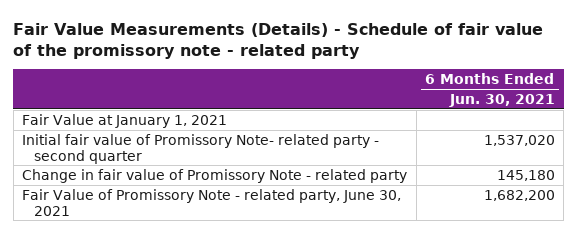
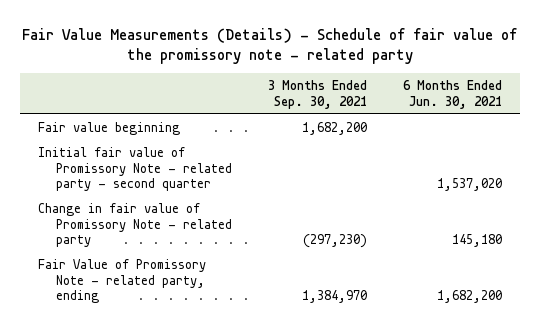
none -> [268,79,368,109] 3 Months Ended Sep. 30, 2021
[22,113,228,128] Fair Value at January 1, 2021 -> [38,121,181,135] Fair value beginning
[22,133,380,164] Initial fair value of Promissory Note- related party - second quarter -> [38,146,233,192] Initial fair value of Promissory Note - related party - second quarter
[22,188,402,216] Fair Value of Promissory Note - related party, June 30, 2021 -> [38,258,207,304] Fair Value of Promissory Note - related party, ending

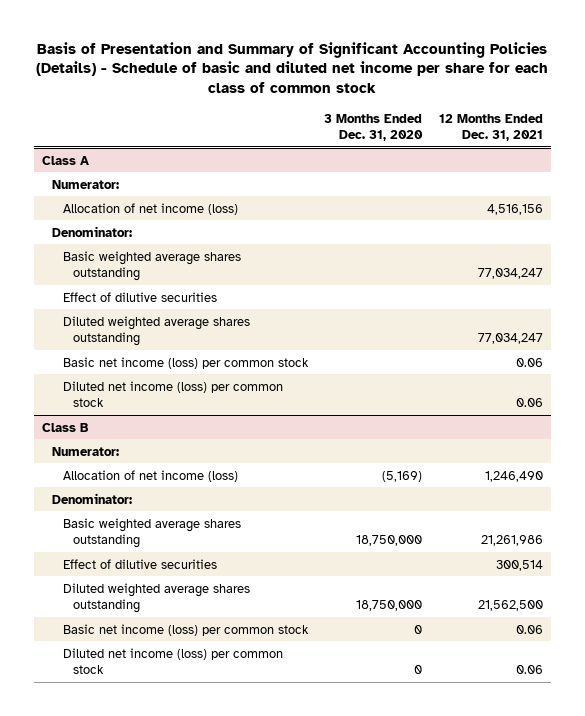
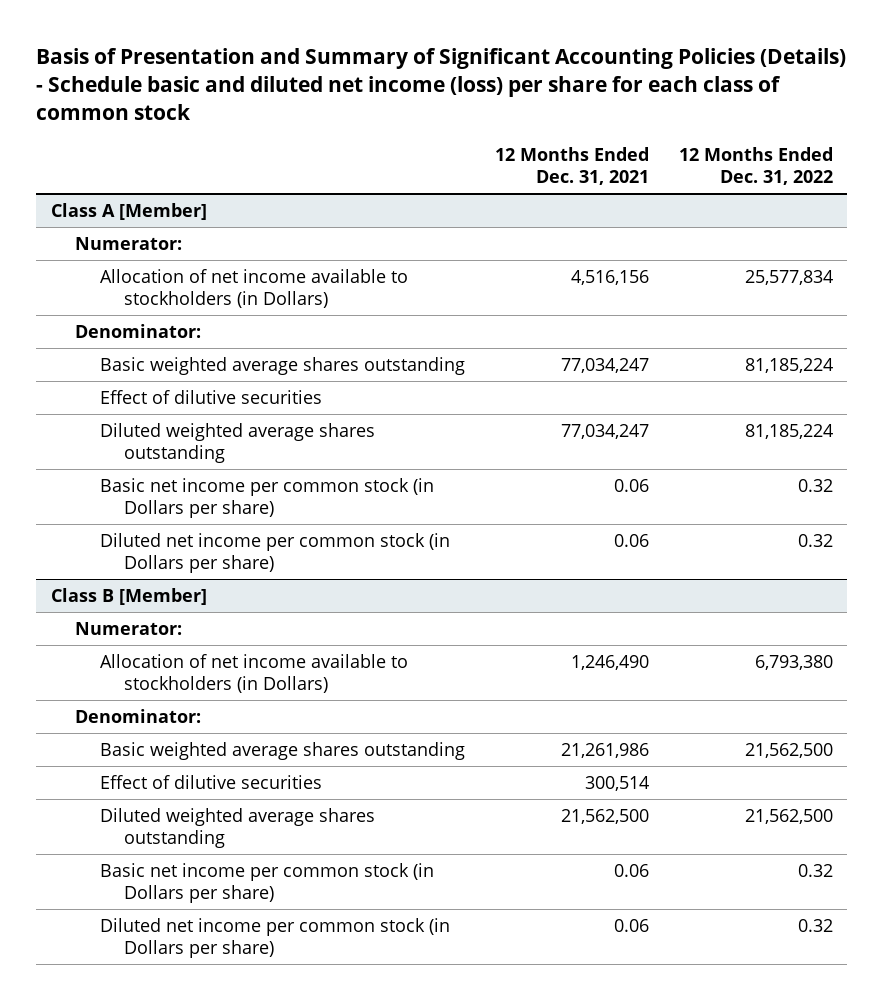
[36,41,549,94] Basis of Presentation and Summary of Significant Accounting Policies (Details) - Schedule of basic and diluted net income per share for each class of common stock -> [35,48,846,121] Basis of Presentation and Summary of Significant Accounting Policies (Details) - Schedule basic and diluted net income (loss) per share for each class of common stock
[324,113,424,142] 3 Months Ended Dec. 31, 2020 -> none
none -> [678,147,833,186] 12 Months Ended Dec. 31, 2022
[42,155,90,165] Class A -> [50,202,207,220] Class A [Member]
[62,202,238,215] Allocation of net income (loss) -> [99,268,408,308] Allocation of net income available to stockholders (in Dollars)
[62,356,309,369] Basic net income (loss) per common stock -> [99,477,434,518] Basic net income per common stock (in Dollars per share)
[62,380,283,408] Diluted net income (loss) per common stock -> [99,532,450,573] Diluted net income per common stock (in Dollars per share)
[42,422,90,432] Class B -> [50,587,207,605] Class B [Member]
[62,469,238,482] Allocation of net income (loss) -> [99,653,408,693] Allocation of net income available to stockholders (in Dollars)
[62,623,309,636] Basic net income (loss) per common stock -> [99,862,434,903] Basic net income per common stock (in Dollars per share)
[62,647,283,675] Diluted net income (loss) per common stock -> [99,917,450,958] Diluted net income per common stock (in Dollars per share)

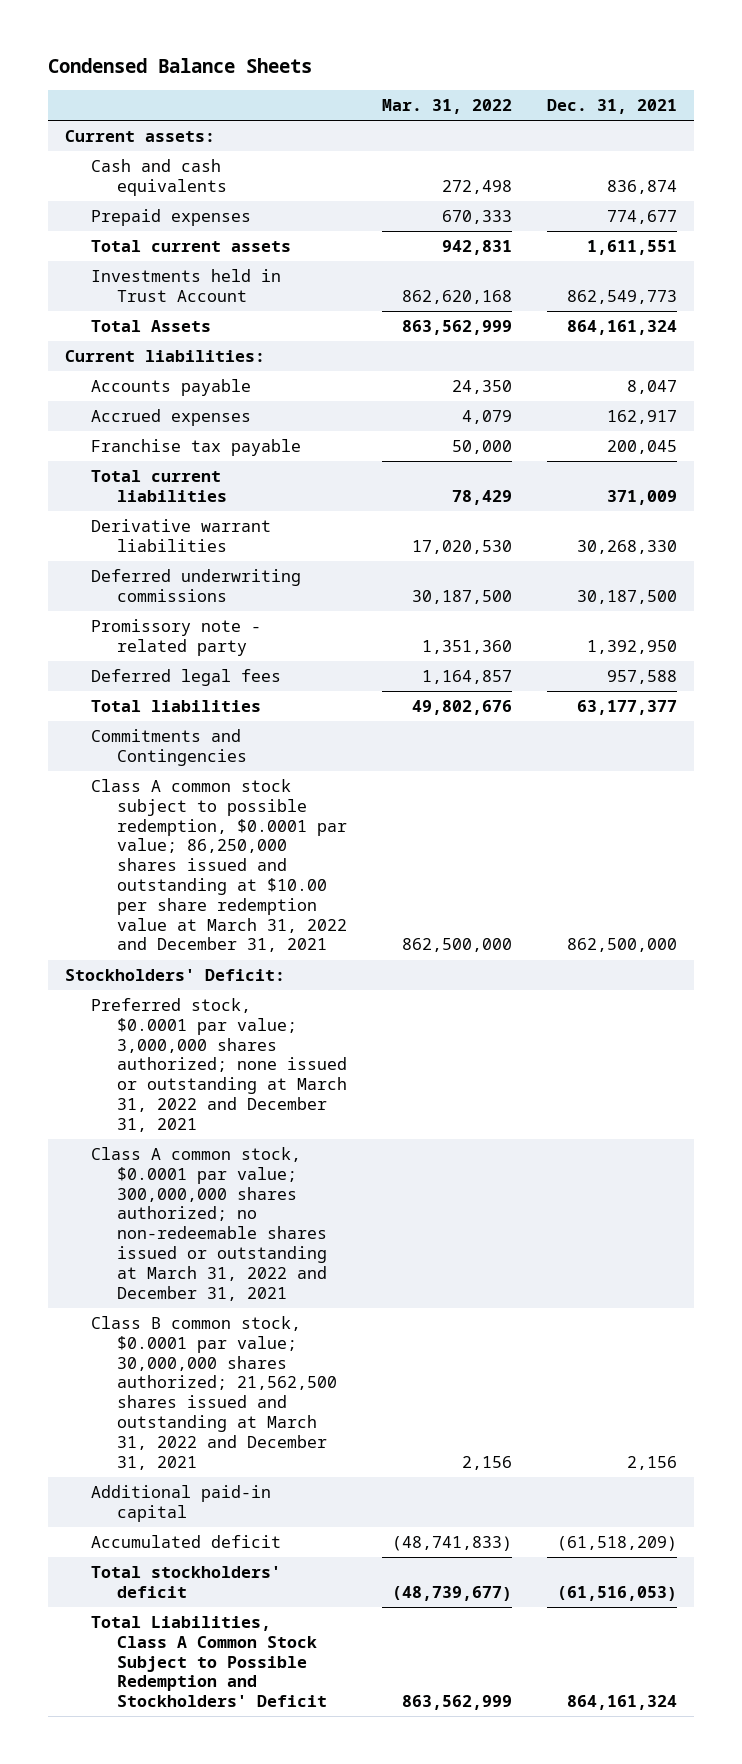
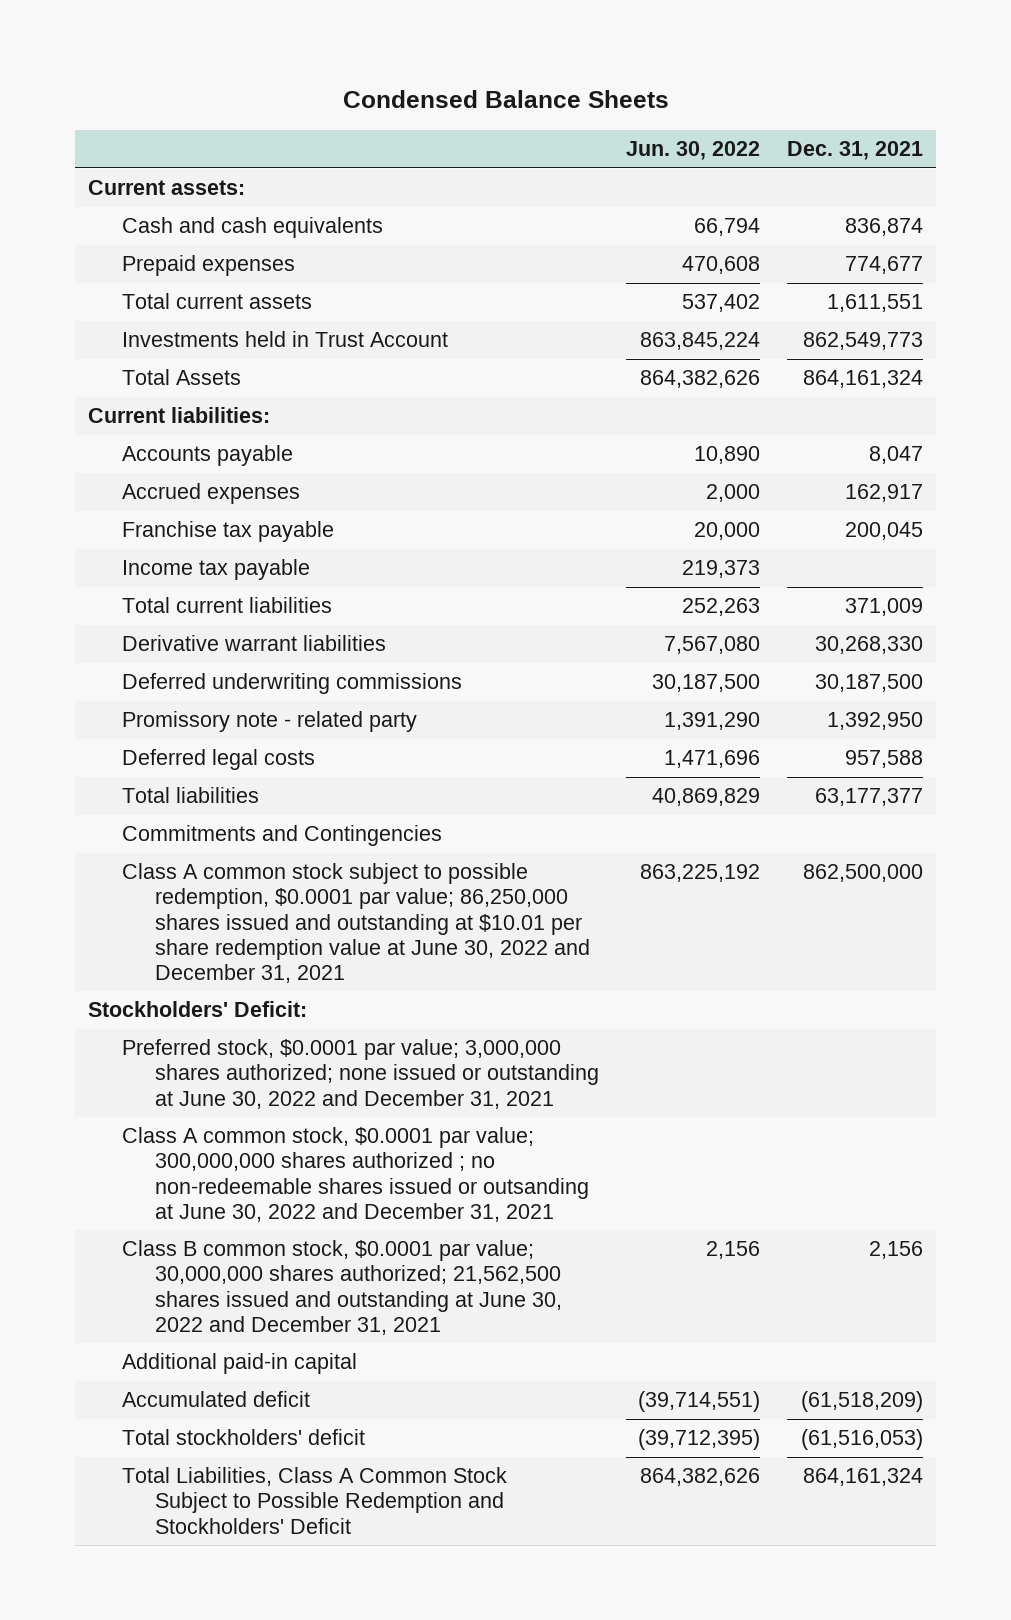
[382,98,513,114] Mar. 31, 2022 -> none
none -> [626,140,761,160] Jun. 30, 2022
none -> [121,559,310,581] Income tax payable
[91,669,282,687] Deferred legal fees -> [121,749,315,771] Deferred legal costs
[91,779,348,953] Class A common stock subject to possible redemption, $0.0001 par value; 86,250,000 shares issued and outstanding at $10.00 per share redemption value at March 31, 2022 and December 31, 2021 -> [121,863,591,983] Class A common stock subject to possible redemption, $0.0001 par value; 86,250,000 shares issued and outstanding at $10.01 per share redemption value at June 30, 2022 and December 31, 2021
[91,998,348,1132] Preferred stock, $0.0001 par value; 3,000,000 shares authorized; none issued or outstanding at March 31, 2022 and December 31, 2021 -> [121,1039,600,1109] Preferred stock, $0.0001 par value; 3,000,000 shares authorized; none issued or outstanding at June 30, 2022 and December 31, 2021
[91,1147,328,1301] Class A common stock, $0.0001 par value; 300,000,000 shares authorized; no non-redeemable shares issued or outstanding at March 31, 2022 and December 31, 2021 -> [121,1127,590,1222] Class A common stock, $0.0001 par value; 300,000,000 shares authorized ; no non-redeemable shares issued or outsanding at June 30, 2022 and December 31, 2021
[91,1316,338,1470] Class B common stock, $0.0001 par value; 30,000,000 shares authorized; 21,562,500 shares issued and outstanding at March 31, 2022 and December 31, 2021 -> [121,1240,563,1335] Class B common stock, $0.0001 par value; 30,000,000 shares authorized; 21,562,500 shares issued and outstanding at June 30, 2022 and December 31, 2021

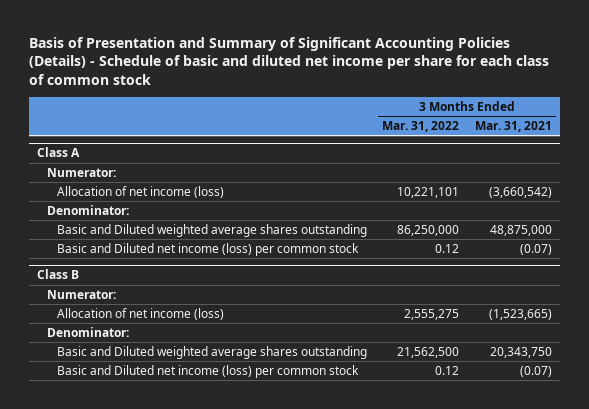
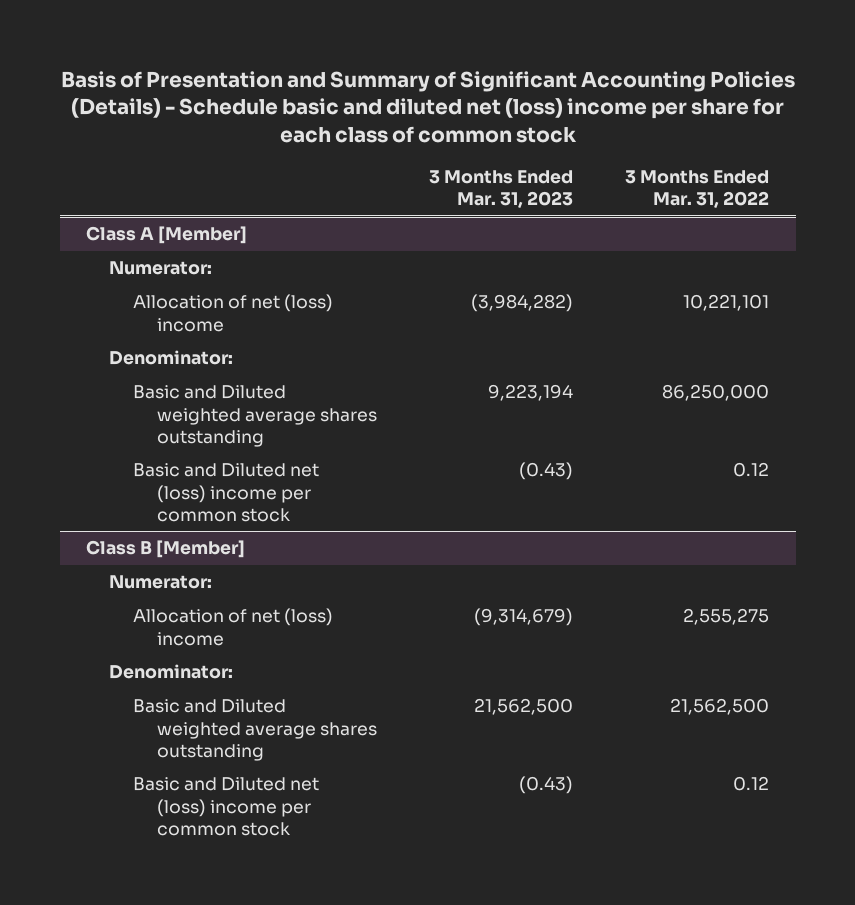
[29,36,550,86] Basis of Presentation and Summary of Significant Accounting Policies (Details) - Schedule of basic and diluted net income per share for each class of common stock -> [60,70,795,143] Basis of Presentation and Summary of Significant Accounting Policies (Details) - Schedule basic and diluted net (loss) income per share for each class of common stock
[474,121,552,133] Mar. 31, 2021 -> none
none -> [429,169,574,208] 3 Months Ended Mar. 31, 2023
[37,147,81,158] Class A -> [85,226,247,245] Class A [Member]
[56,185,224,198] Allocation of net income (loss) -> [133,294,334,332] Allocation of net (loss) income
[56,242,359,256] Basic and Diluted net income (loss) per common stock -> [133,463,320,522] Basic and Diluted net (loss) income per common stock
[37,269,80,280] Class B -> [85,540,245,559] Class B [Member]
[56,307,224,320] Allocation of net income (loss) -> [133,608,334,646] Allocation of net (loss) income
[56,364,359,378] Basic and Diluted net income (loss) per common stock -> [133,777,320,836] Basic and Diluted net (loss) income per common stock

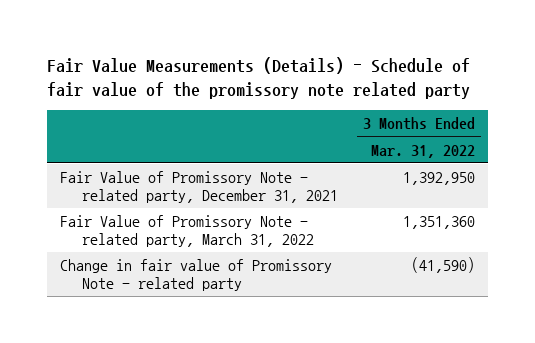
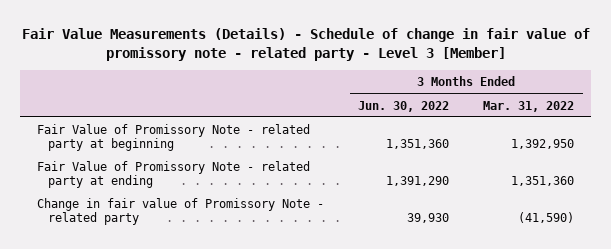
[47,57,471,100] Fair Value Measurements (Details) - Schedule of fair value of the promissory note related party -> [21,28,590,62] Fair Value Measurements (Details) - Schedule of change in fair value of promissory note - related party - Level 3 [Member]
none -> [358,100,450,112] Jun. 30, 2022
[59,171,339,204] Fair Value of Promissory Note - related party, December 31, 2021 -> [37,124,311,152] Fair Value of Promissory Note - related party at beginning
[59,215,315,248] Fair Value of Promissory Note - related party, March 31, 2022 -> [37,161,311,189] Fair Value of Promissory Note - related party at ending

